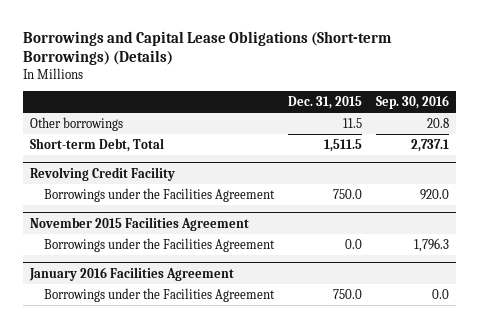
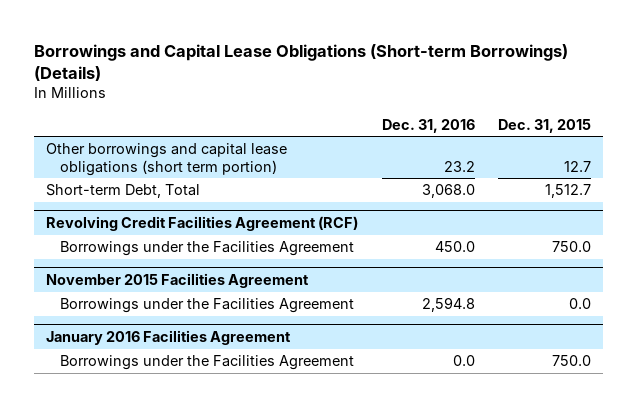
[376,95,450,110] Sep. 30, 2016 -> none
none -> [381,118,475,133] Dec. 31, 2016
[30,116,124,131] Other borrowings -> [46,143,288,176] Other borrowings and capital lease obligations (short term portion)
[342,117,362,128] 11.5 -> [564,160,592,172] 12.7
[323,138,362,152] 1,511.5 -> [545,184,592,199] 1,512.7
[30,166,176,181] Revolving Credit Facility -> [46,215,359,231] Revolving Credit Facilities Agreement (RCF)

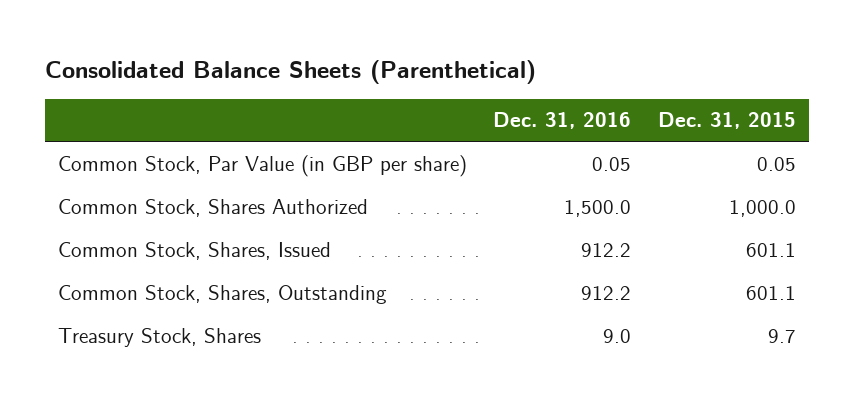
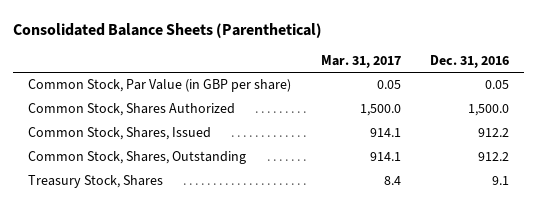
[657,112,796,130] Dec. 31, 2015 -> none
none -> [320,54,401,68] Mar. 31, 2017
[603,328,632,343] 9.0 -> [492,176,510,186] 9.1

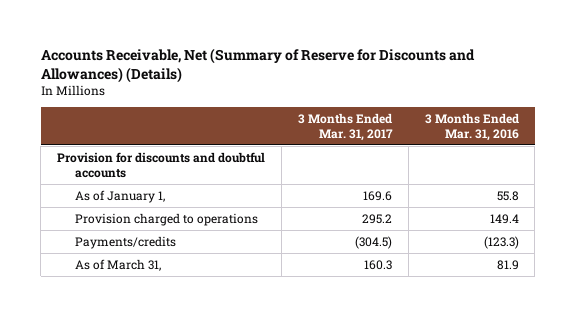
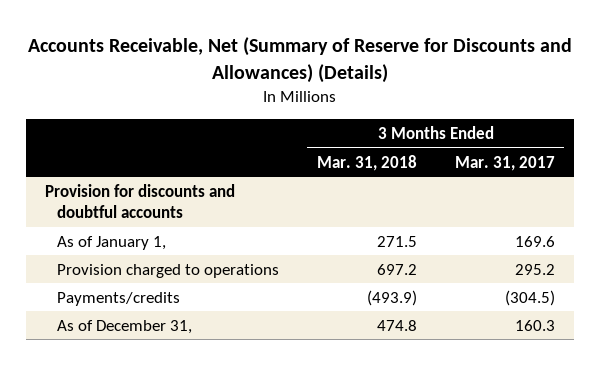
[424,112,519,141] 3 Months Ended Mar. 31, 2016 -> none
none -> [316,154,417,171] Mar. 31, 2018
[74,258,161,271] As of March 31, -> [56,319,192,334] As of December 31,

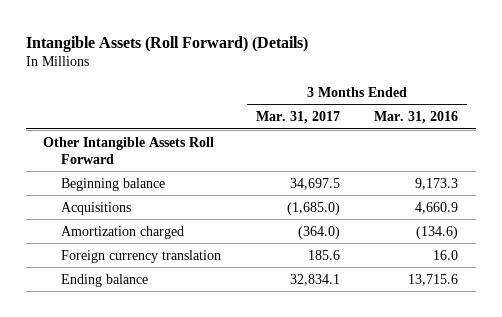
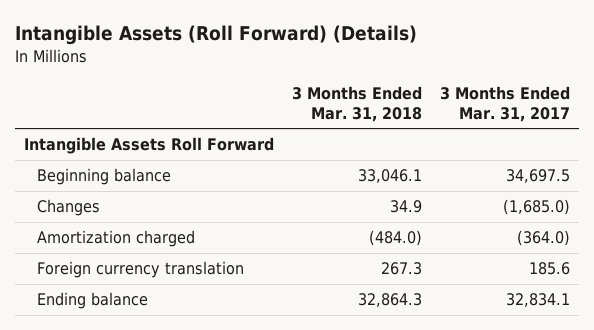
[374,111,459,125] Mar. 31, 2016 -> none
none -> [291,86,422,122] 3 Months Ended Mar. 31, 2018
[43,136,215,164] Other Intangible Assets Roll Forward -> [23,137,274,155] Intangible Assets Roll Forward
[60,201,131,215] Acquisitions -> [36,199,100,217] Changes

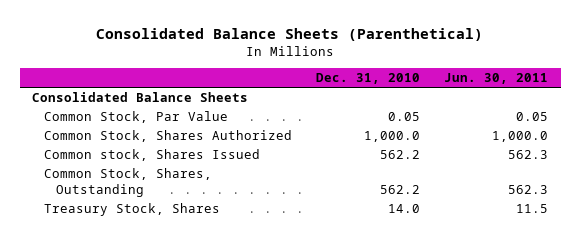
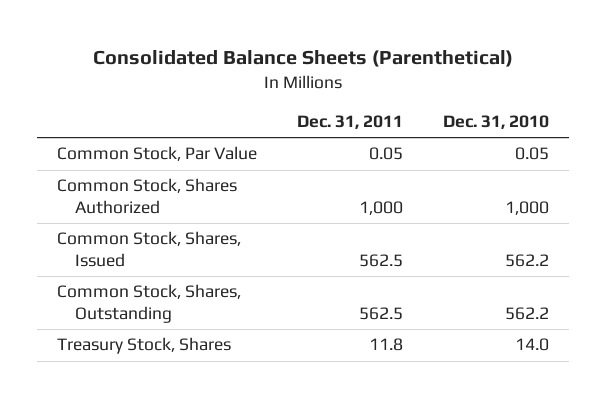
[444,73,549,85] Jun. 30, 2011 -> none
none -> [297,114,404,129] Dec. 31, 2011
[31,91,248,102] Consolidated Balance Sheets -> none
[364,130,421,142] 1,000.0 -> [505,200,550,215] 1,000
[43,148,260,161] Common stock, Shares Issued -> [56,231,241,267] Common Stock, Shares, Issued

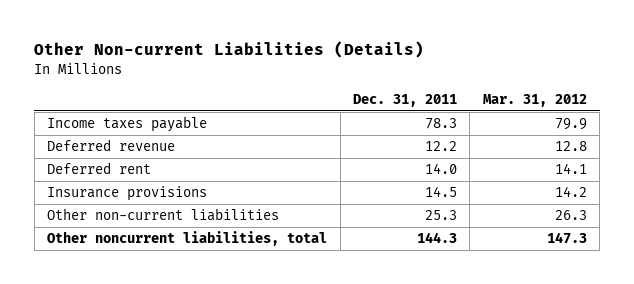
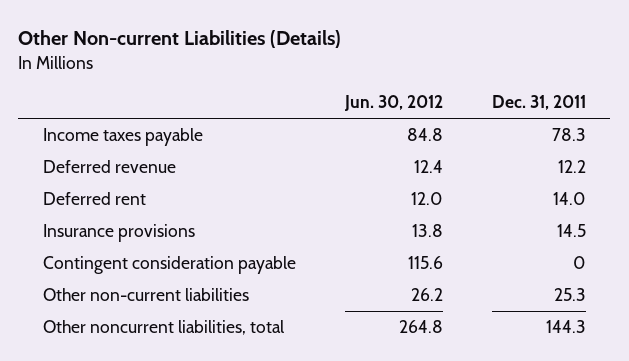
[482,93,587,107] Mar. 31, 2012 -> none
none -> [343,95,443,112] Jun. 30, 2012
none -> [42,256,296,275] Contingent consideration payable

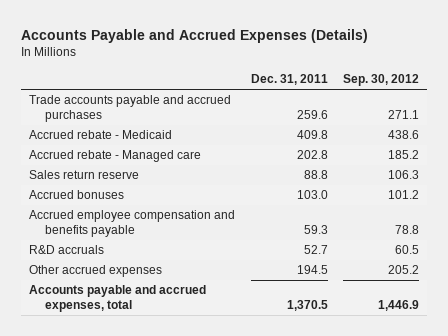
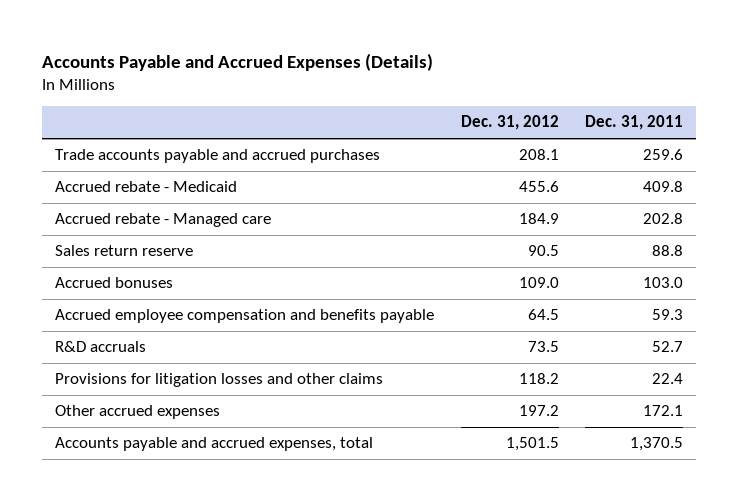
[343,74,420,87] Sep. 30, 2012 -> none
none -> [460,115,559,131] Dec. 31, 2012
none -> [55,373,384,388] Provisions for litigation losses and other claims
[296,265,328,275] 194.5 -> [642,405,683,417] 172.1

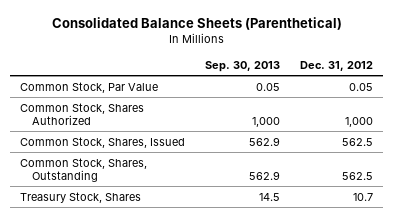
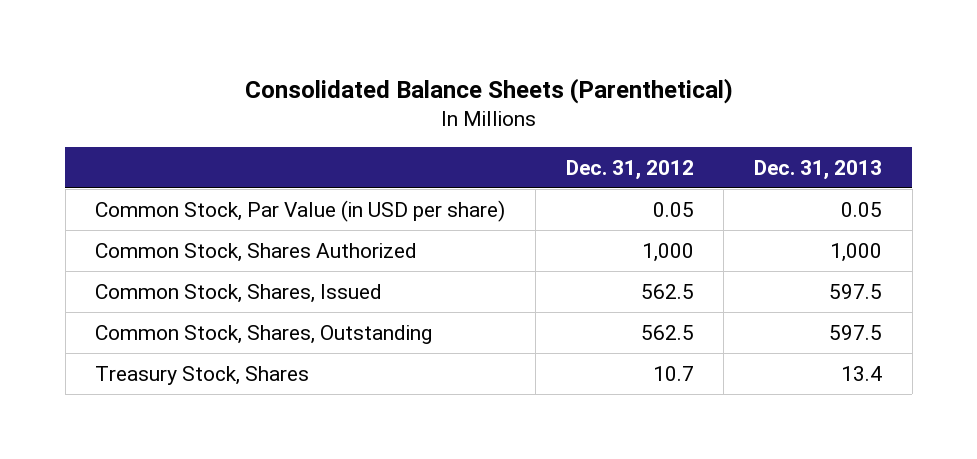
[205,60,281,72] Sep. 30, 2013 -> none
none -> [753,159,882,180] Dec. 31, 2013
[20,81,159,93] Common Stock, Par Value -> [95,199,506,222] Common Stock, Par Value (in USD per share)

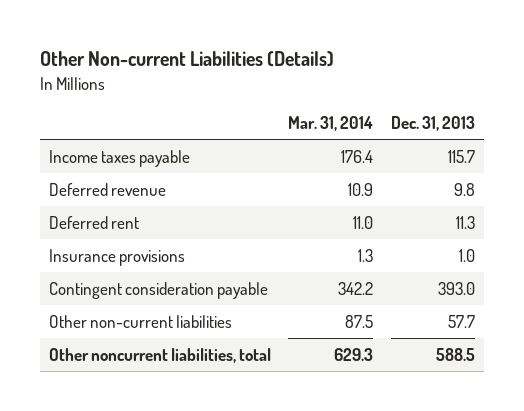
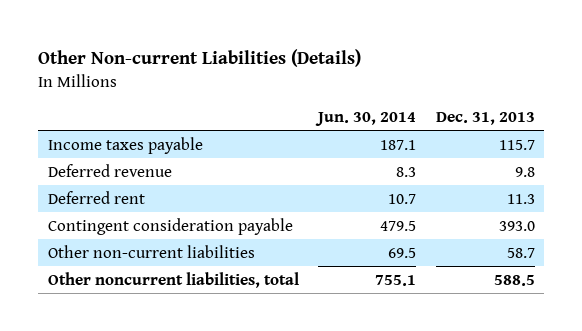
[288,116,374,132] Mar. 31, 2014 -> none
none -> [315,111,417,126] Jun. 30, 2014
[48,248,185,266] Insurance provisions -> none
[448,314,476,328] 57.7 -> [506,247,535,258] 58.7

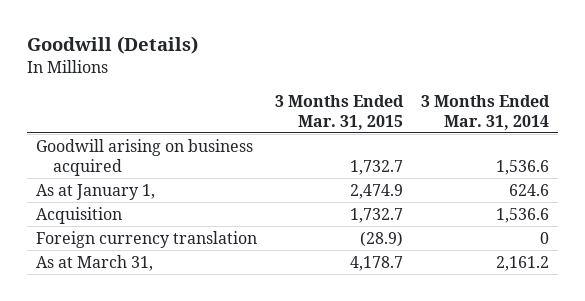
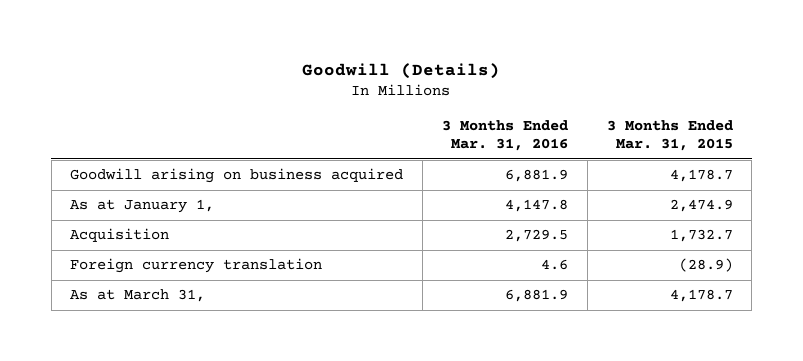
[421,94,551,130] 3 Months Ended Mar. 31, 2014 -> none
none -> [441,119,568,152] 3 Months Ended Mar. 31, 2016
[350,159,404,175] 1,732.7 -> [669,169,733,183] 4,178.7

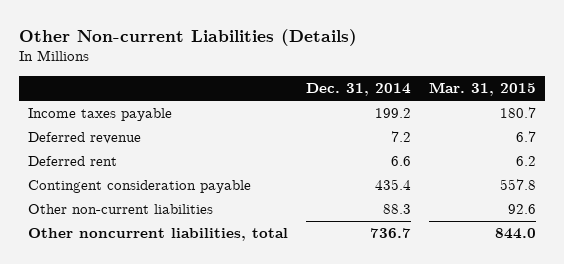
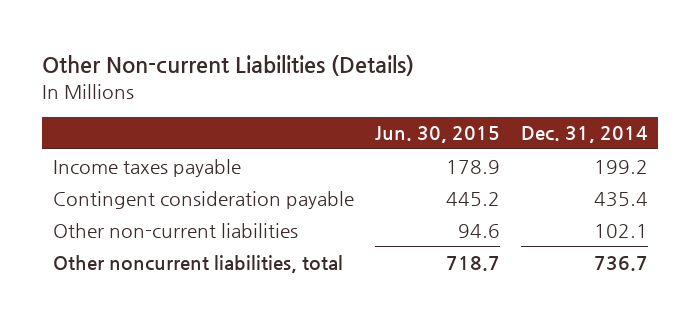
[428,82,536,97] Mar. 31, 2015 -> none
none -> [374,126,500,144] Jun. 30, 2015
[27,132,141,145] Deferred revenue -> none
[27,156,117,167] Deferred rent -> none
[382,204,411,215] 88.3 -> [593,223,648,238] 102.1

